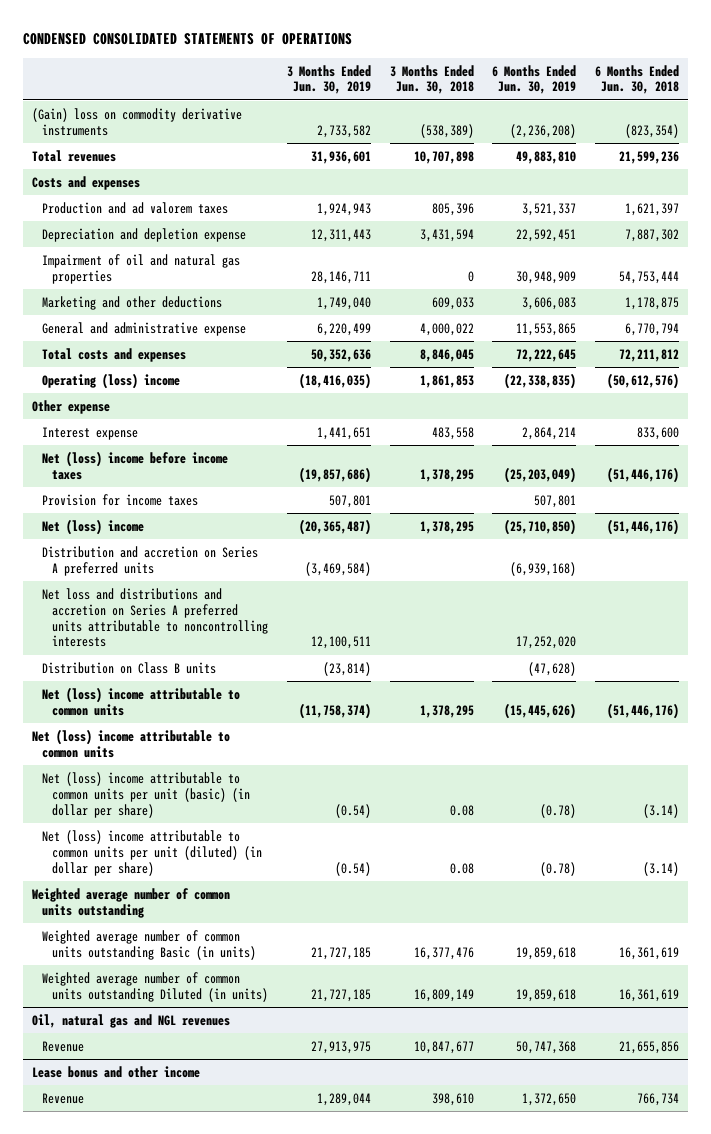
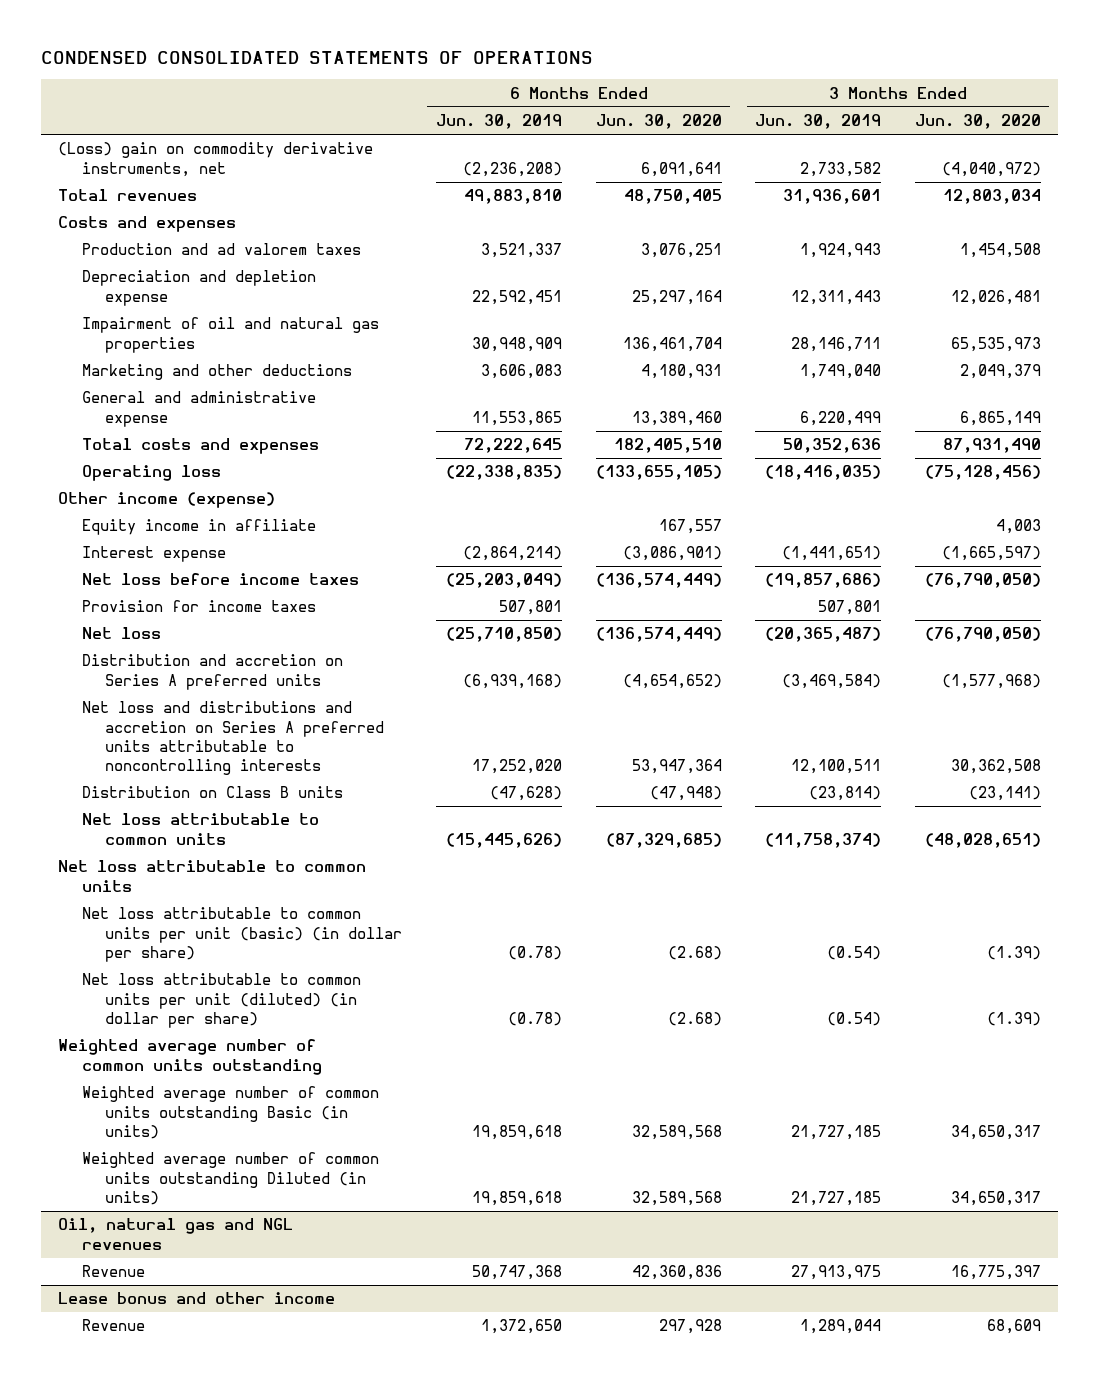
[389,64,474,95] 3 Months Ended Jun. 30, 2018 -> none
[594,64,679,95] 6 Months Ended Jun. 30, 2018 -> none
none -> [595,114,722,130] Jun. 30, 2020
none -> [914,114,1041,130] Jun. 30, 2020
[32,107,243,136] (Gain) loss on commodity derivative instruments -> [57,142,373,177] (Loss) gain on commodity derivative instruments, net
[42,372,181,389] Operating (loss) income -> [81,465,221,482] Operating loss
[32,399,111,414] Other expense -> [57,492,275,509] Other income (expense)
none -> [81,519,316,536] Equity income in affiliate
[316,426,371,440] 1,441,651 -> [782,546,882,562] (1,441,651)
[522,426,577,440] 2,864,214 -> [462,546,562,562] (2,864,214)
[42,450,229,480] Net (loss) income before income taxes -> [81,573,359,586] Net loss before income taxes
[42,518,145,535] Net (loss) income -> [81,627,161,640] Net loss
[42,686,241,716] Net (loss) income attributable to common units -> [81,813,319,845] Net loss attributable to common units
[32,728,231,758] Net (loss) income attributable to common units -> [57,860,366,892] Net loss attributable to common units
[42,771,251,818] Net (loss) income attributable to common units per unit (basic) (in dollar per share) -> [81,907,403,962] Net loss attributable to common units per unit (basic) (in dollar per share)
[42,829,263,876] Net (loss) income attributable to common units per unit (diluted) (in dollar per share) -> [81,973,361,1028] Net loss attributable to common units per unit (diluted) (in dollar per share)

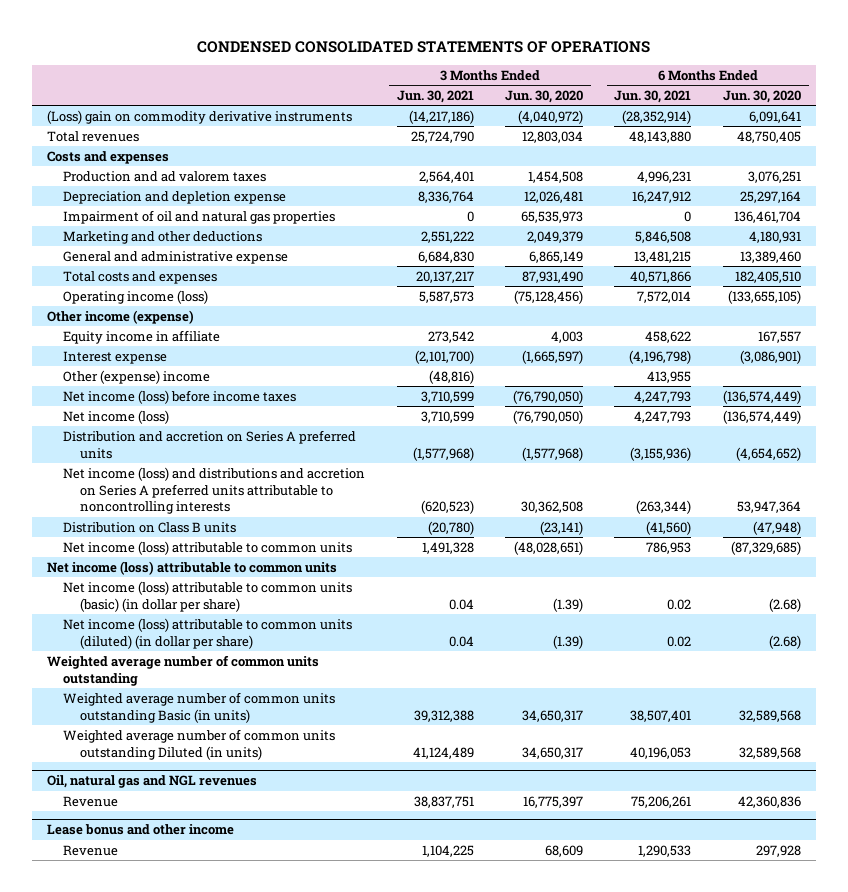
[435,114,562,130] Jun. 30, 2019 -> none
[755,114,882,130] Jun. 30, 2019 -> none
none -> [396,89,474,103] Jun. 30, 2021
none -> [614,89,692,103] Jun. 30, 2021
[57,142,373,177] (Loss) gain on commodity derivative instruments, net -> [47,109,353,124] (Loss) gain on commodity derivative instruments
[81,465,221,482] Operating loss -> [63,289,209,304] Operating income (loss)
[81,600,316,613] Provision for income taxes -> none
none -> [63,369,211,384] Other (expense) income
[81,573,359,586] Net loss before income taxes -> [63,389,297,404] Net income (loss) before income taxes
[81,627,161,640] Net loss -> [63,409,170,424] Net income (loss)
[81,701,385,775] Net loss and distributions and accretion on Series A preferred units attributable to noncontrolling interests -> [63,466,366,515] Net income (loss) and distributions and accretion on Series A preferred units attributable to noncontrolling interests
[81,813,319,845] Net loss attributable to common units -> [63,540,353,555] Net income (loss) attributable to common units
[57,860,366,892] Net loss attributable to common units -> [47,560,338,575] Net income (loss) attributable to common units
[81,907,403,962] Net loss attributable to common units per unit (basic) (in dollar per share) -> [63,580,353,612] Net income (loss) attributable to common units (basic) (in dollar per share)
[81,973,361,1028] Net loss attributable to common units per unit (diluted) (in dollar per share) -> [63,617,353,649] Net income (loss) attributable to common units (diluted) (in dollar per share)

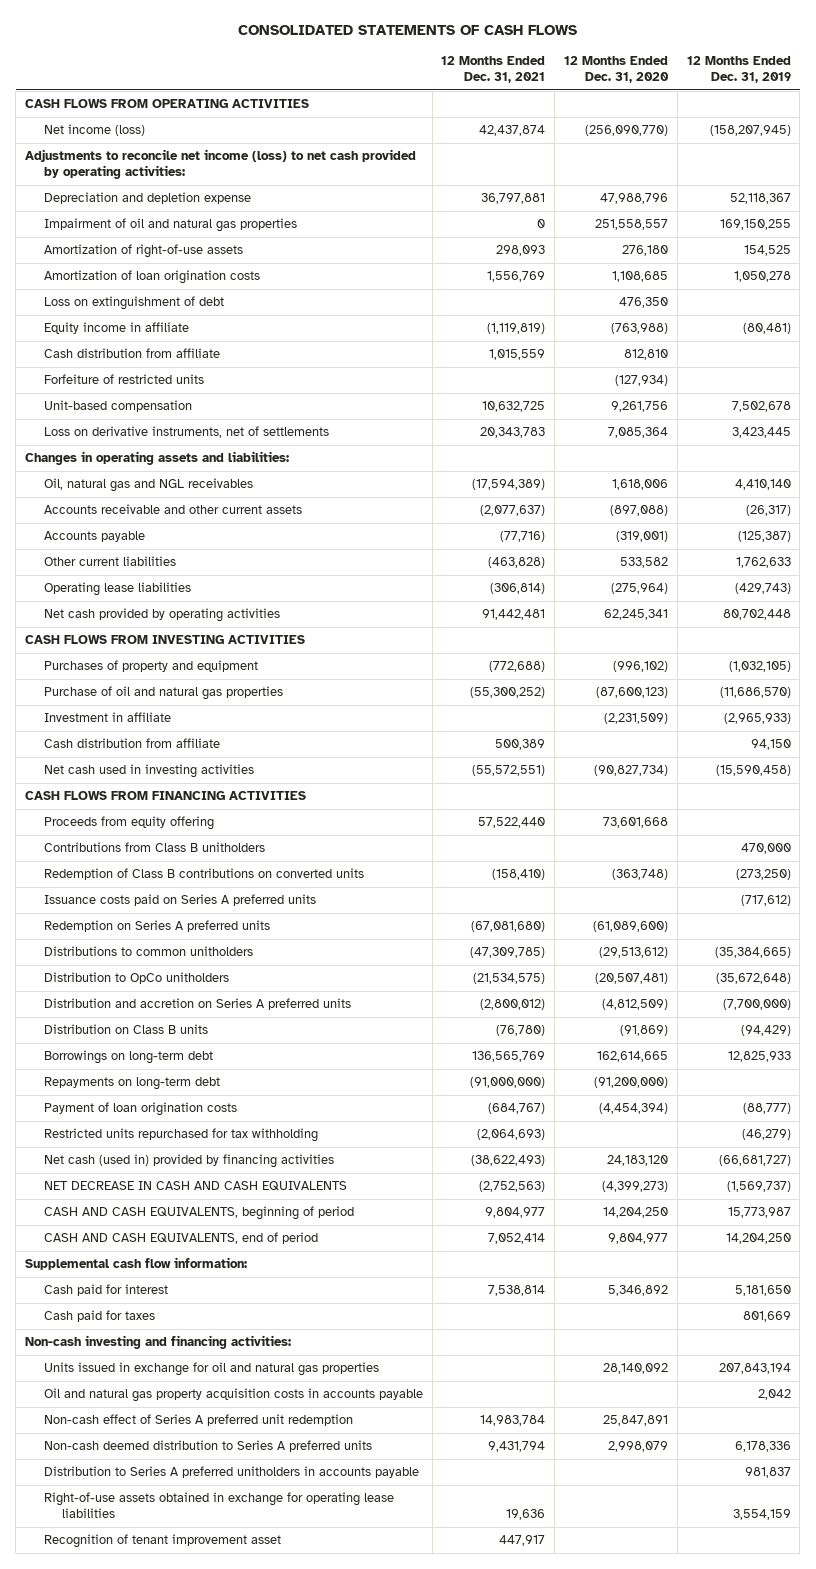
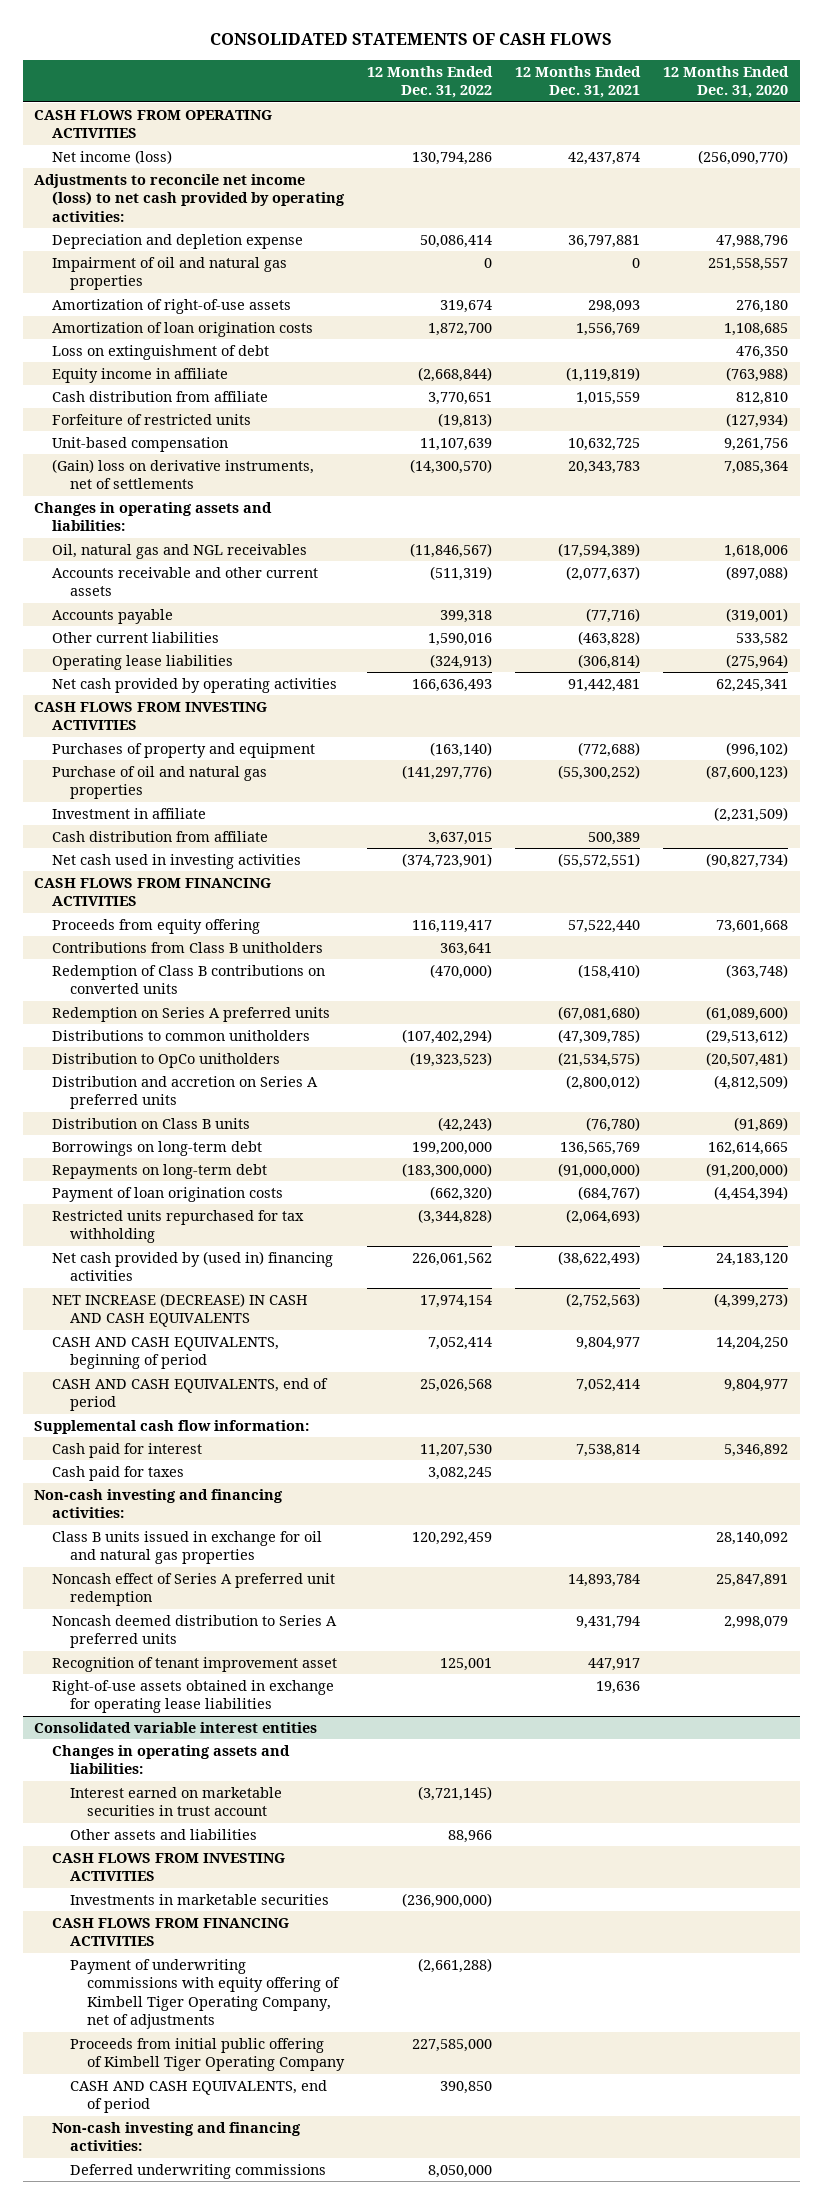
[686,56,791,84] 12 Months Ended Dec. 31, 2019 -> none
none -> [367,65,494,99] 12 Months Ended Dec. 31, 2022
[43,426,329,439] Loss on derivative instruments, net of settlements -> [51,458,314,490] (Gain) loss on derivative instruments, net of settlements
[43,894,316,907] Issuance costs paid on Series A preferred units -> none
[43,1154,334,1169] Net cash (used in) provided by financing activities -> [51,1250,333,1282] Net cash provided by (used in) financing activities
[43,1181,347,1192] NET DECREASE IN CASH AND CASH EQUIVALENTS -> [51,1292,308,1328] NET INCREASE (DECREASE) IN CASH AND CASH EQUIVALENTS
[43,1388,423,1403] Oil and natural gas property acquisition costs in accounts payable -> none
[43,1466,419,1479] Distribution to Series A preferred unitholders in accounts payable -> none
[43,1362,379,1377] Units issued in exchange for oil and natural gas properties -> [51,1530,322,1565] Class B units issued in exchange for oil and natural gas properties
[43,1414,353,1427] Non-cash effect of Series A preferred unit redemption -> [51,1572,335,1607] Noncash effect of Series A preferred unit redemption
[480,1415,546,1427] 14,983,784 -> [568,1573,641,1587] 14,893,784
[43,1440,372,1453] Non-cash deemed distribution to Series A preferred units -> [51,1614,337,1649] Noncash deemed distribution to Series A preferred units
[43,1492,394,1519] Right-of-use assets obtained in exchange for operating lease liabilities -> [51,1679,334,1714] Right-of-use assets obtained in exchange for operating lease liabilities
none -> [34,1721,318,1733] Consolidated variable interest entities
none -> [51,1744,290,1775] Changes in operating assets and liabilities:
none -> [69,1786,282,1817] Interest earned on marketable securities in trust account
none -> [69,1828,257,1840] Other assets and liabilities
none -> [51,1852,285,1882] CASH FLOWS FROM INVESTING ACTIVITIES
none -> [69,1893,329,1905] Investments in marketable securities
none -> [51,1917,289,1947] CASH FLOWS FROM FINANCING ACTIVITIES
none -> [69,1958,341,2030] Payment of underwriting commissions with equity offering of Kimbell Tiger Operating Company, net of adjustments
none -> [69,2037,346,2072] Proceeds from initial public offering of Kimbell Tiger Operating Company
none -> [69,2079,327,2114] CASH AND CASH EQUIVALENTS, end of period
none -> [51,2121,301,2152] Non-cash investing and financing activities:
none -> [69,2163,326,2179] Deferred underwriting commissions

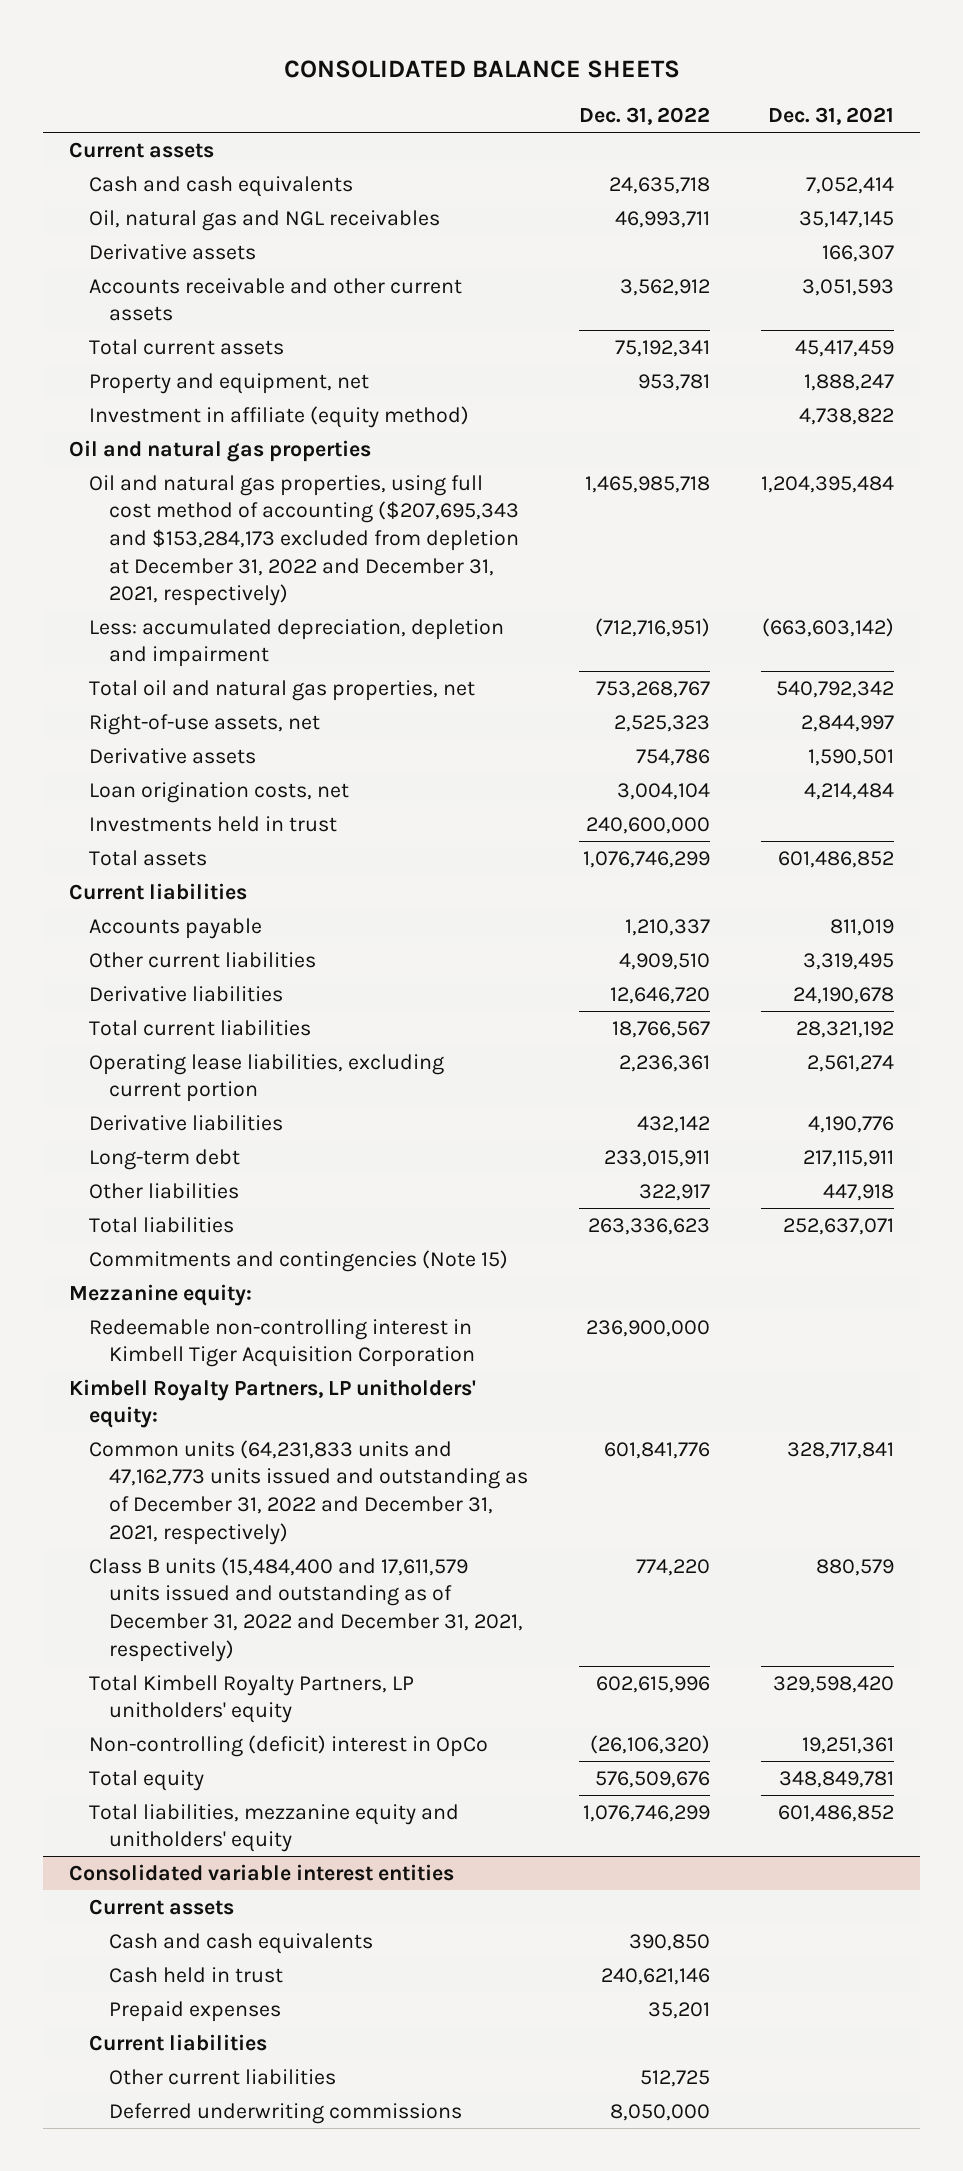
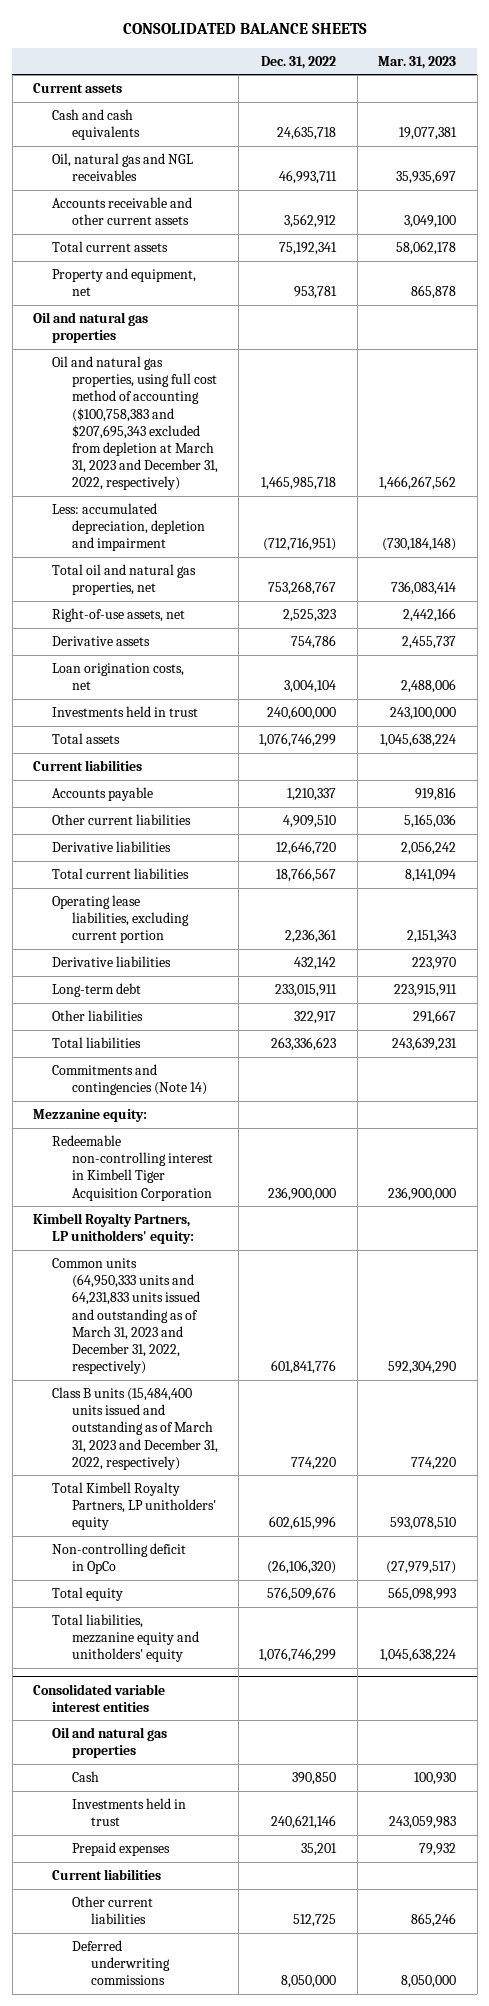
[768,107,895,126] Dec. 31, 2021 -> none
none -> [378,55,457,69] Mar. 31, 2023
[88,243,256,260] Derivative assets -> none
[88,405,469,428] Investment in affiliate (equity method) -> none
[88,474,519,607] Oil and natural gas properties, using full cost method of accounting ($207,695,343 and $153,284,173 excluded from depletion at December 31, 2022 and December 31, 2021, respectively) -> [52,356,218,491] Oil and natural gas properties, using full cost method of accounting ($100,758,383 and $207,695,343 excluded from depletion at March 31, 2023 and December 31, 2022, respectively)
[88,1249,508,1272] Commitments and contingencies (Note 15) -> [52,1064,207,1096] Commitments and contingencies (Note 14)
[88,1439,528,1545] Common units (64,231,833 units and 47,162,773 units issued and outstanding as of December 31, 2022 and December 31, 2021, respectively) -> [52,1258,200,1375] Common units (64,950,333 units and 64,231,833 units issued and outstanding as of March 31, 2023 and December 31, 2022, respectively)
[88,1556,523,1662] Class B units (15,484,400 and 17,611,579 units issued and outstanding as of December 31, 2022 and December 31, 2021, respectively) -> [52,1387,218,1470] Class B units (15,484,400 units issued and outstanding as of March 31, 2023 and December 31, 2022, respectively)
[88,1734,488,1757] Non-controlling (deficit) interest in OpCo -> [52,1543,187,1575] Non-controlling deficit in OpCo
[88,1898,234,1915] Current assets -> none
none -> [52,1727,168,1759] Oil and natural gas properties
[108,1932,373,1954] Cash and cash equivalents -> [71,1771,99,1783] Cash
[108,1966,283,1983] Cash held in trust -> [71,1798,186,1827] Investments held in trust

